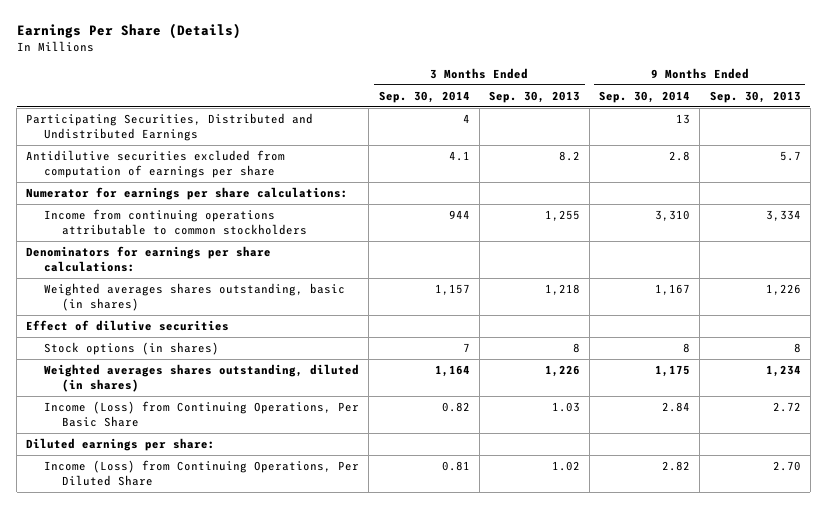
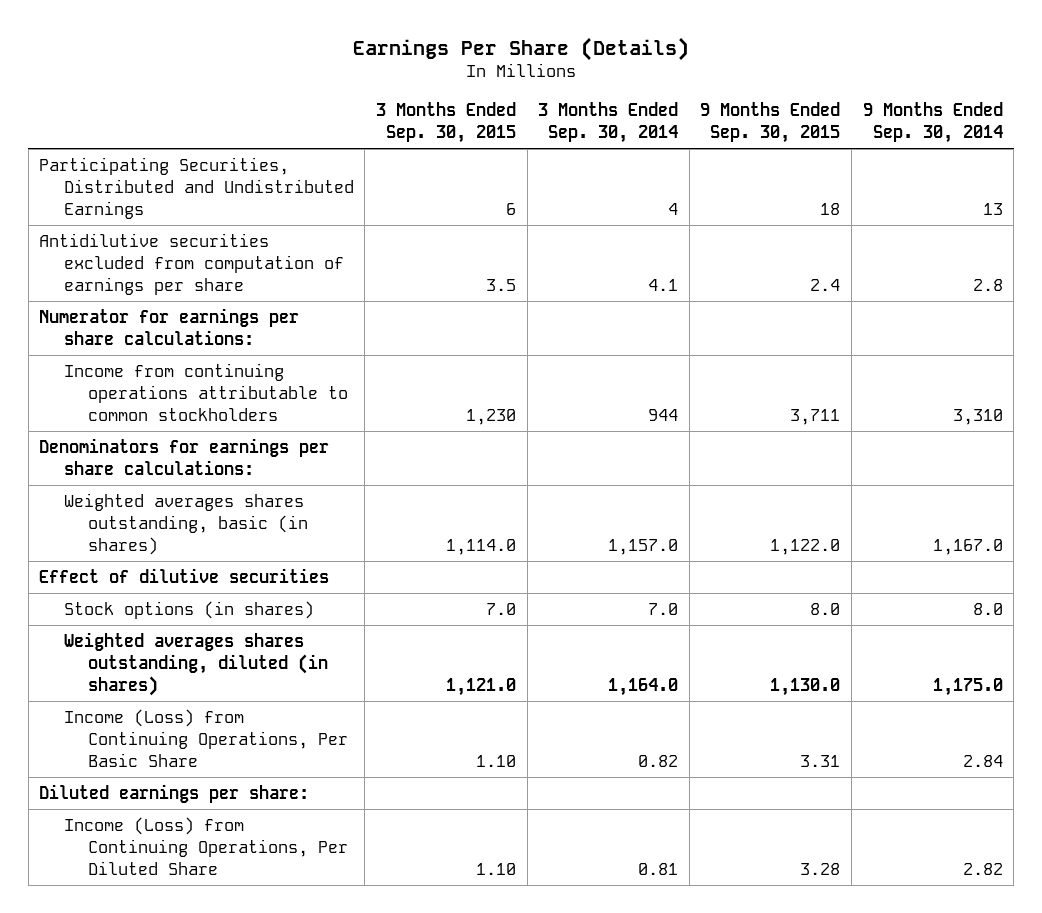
[488,90,580,103] Sep. 30, 2013 -> none
[709,90,801,103] Sep. 30, 2013 -> none
none -> [375,102,516,144] 3 Months Ended Sep. 30, 2015
none -> [700,102,841,144] 9 Months Ended Sep. 30, 2015
[434,284,470,296] 1,157 -> [608,538,679,555] 1,157.0
[655,284,691,296] 1,167 -> [932,538,1003,555] 1,167.0
[462,343,470,353] 7 -> [648,602,679,615] 7.0
[683,343,691,354] 8 -> [972,602,1003,615] 8.0
[434,365,470,378] 1,164 -> [608,677,679,696] 1,164.0
[655,365,691,378] 1,175 -> [932,677,1003,696] 1,175.0

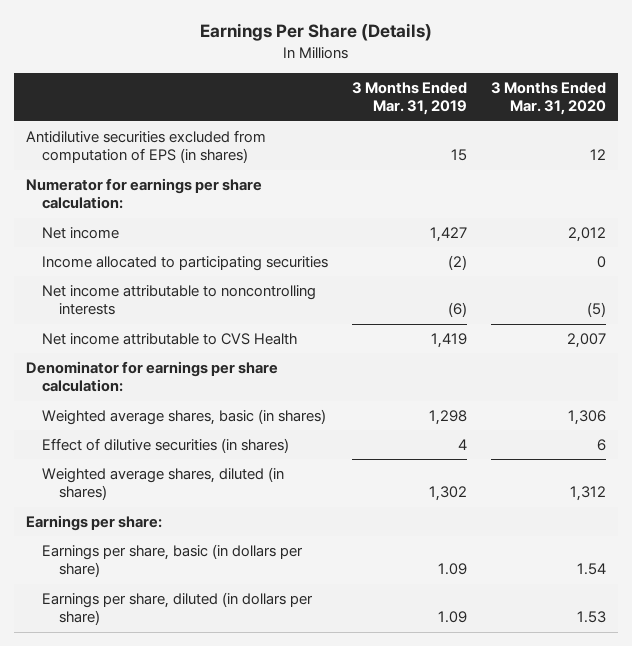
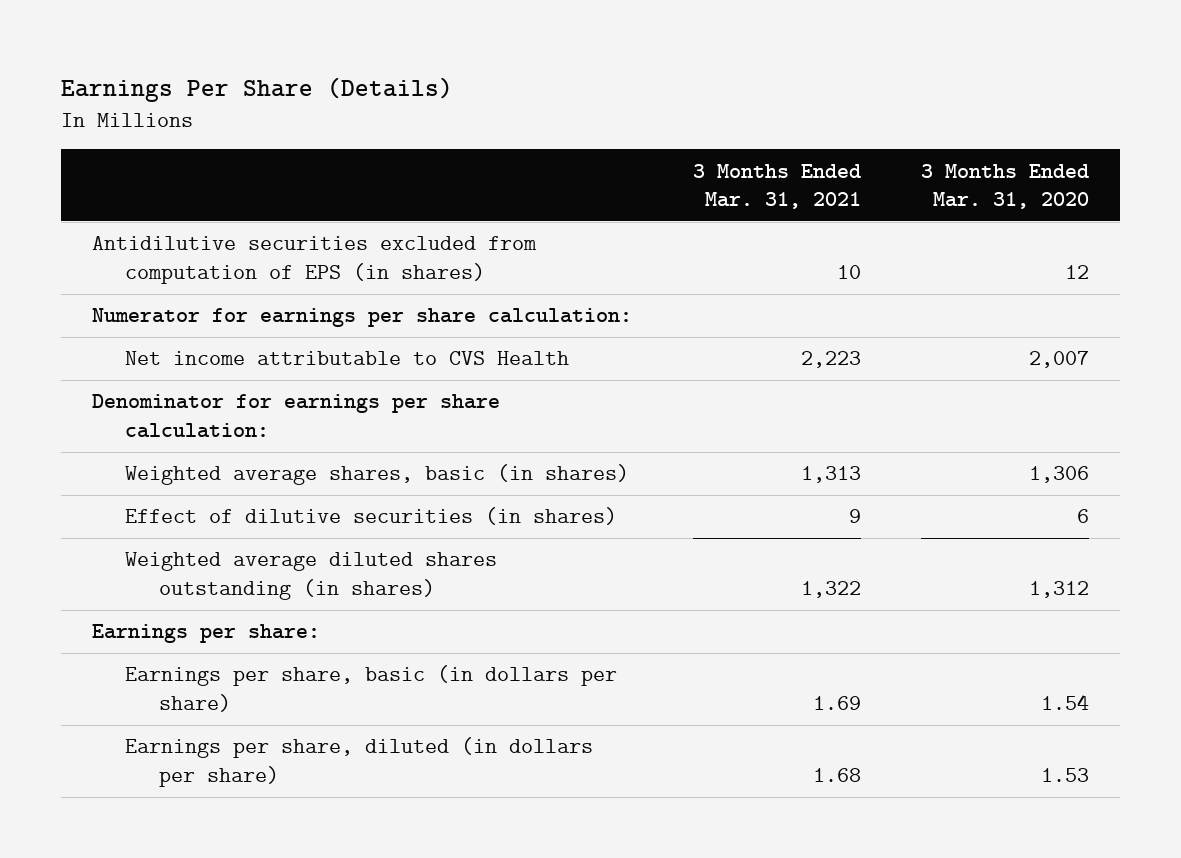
[352,81,468,116] 3 Months Ended Mar. 31, 2019 -> none
none -> [692,163,861,210] 3 Months Ended Mar. 31, 2021
[42,226,120,239] Net income -> none
[42,255,329,271] Income allocated to participating securities -> none
[42,284,317,316] Net income attributable to noncontrolling interests -> none
[42,466,285,501] Weighted average shares, diluted (in shares) -> [125,552,498,600] Weighted average diluted shares outstanding (in shares)

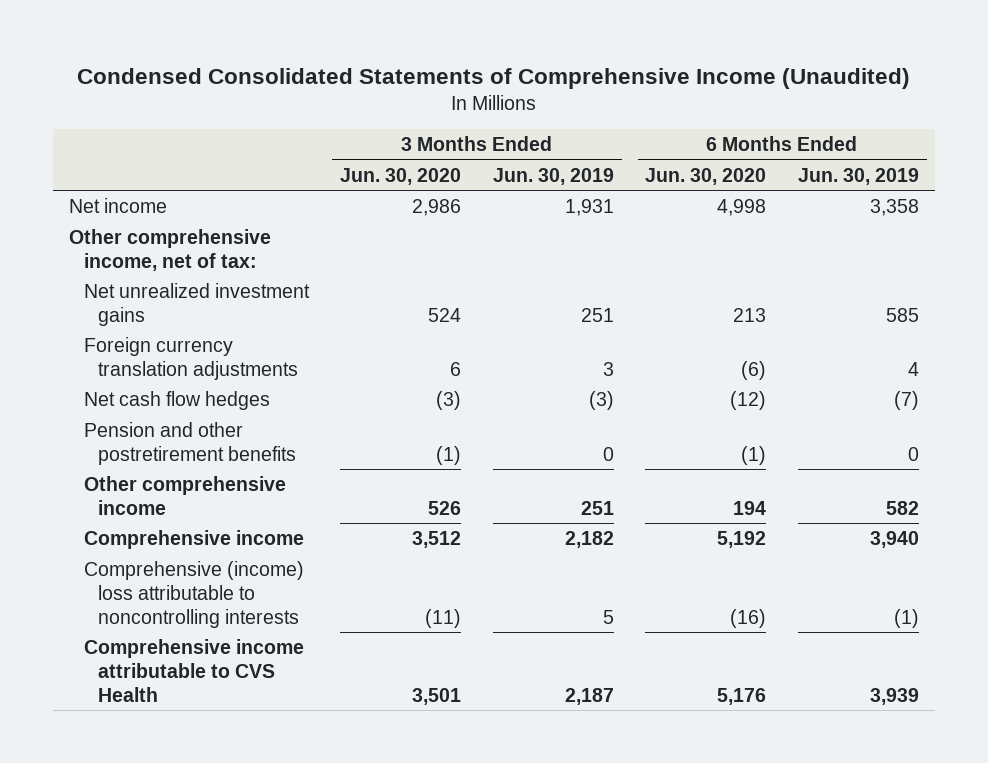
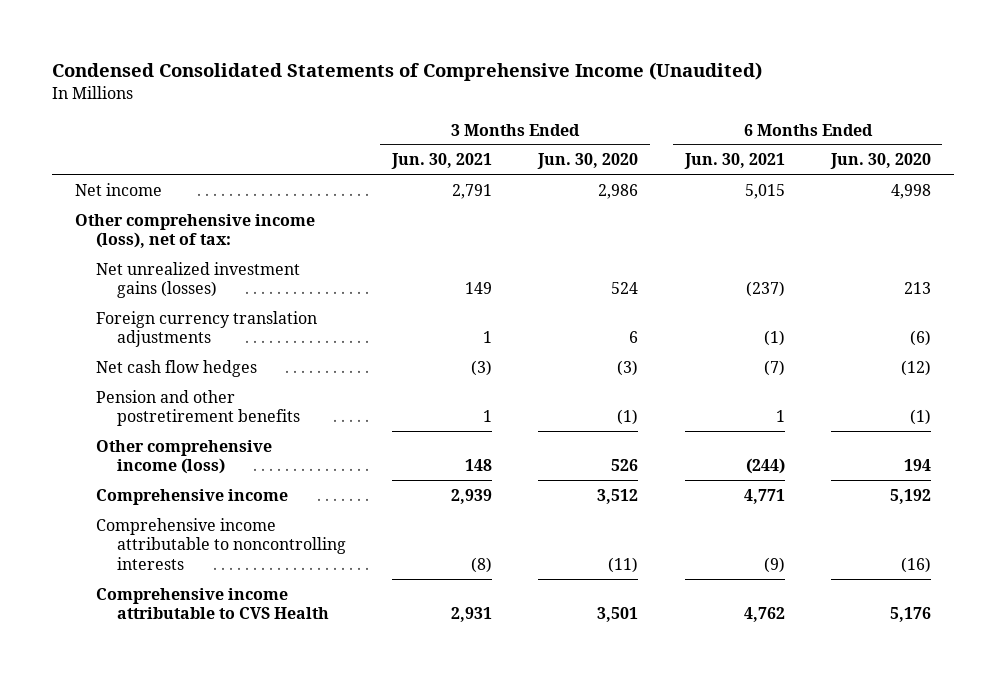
[492,167,614,185] Jun. 30, 2019 -> none
[798,167,920,185] Jun. 30, 2019 -> none
none -> [390,153,492,170] Jun. 30, 2021
none -> [683,153,785,170] Jun. 30, 2021
[69,228,272,271] Other comprehensive income, net of tax: -> [74,213,315,249] Other comprehensive income (loss), net of tax:
[83,282,310,326] Net unrealized investment gains -> [95,261,300,299] Net unrealized investment gains (losses)
[83,475,286,515] Other comprehensive income -> [95,439,272,475] Other comprehensive income (loss)
[83,560,304,628] Comprehensive (income) loss attributable to noncontrolling interests -> [95,517,346,570] Comprehensive income attributable to noncontrolling interests

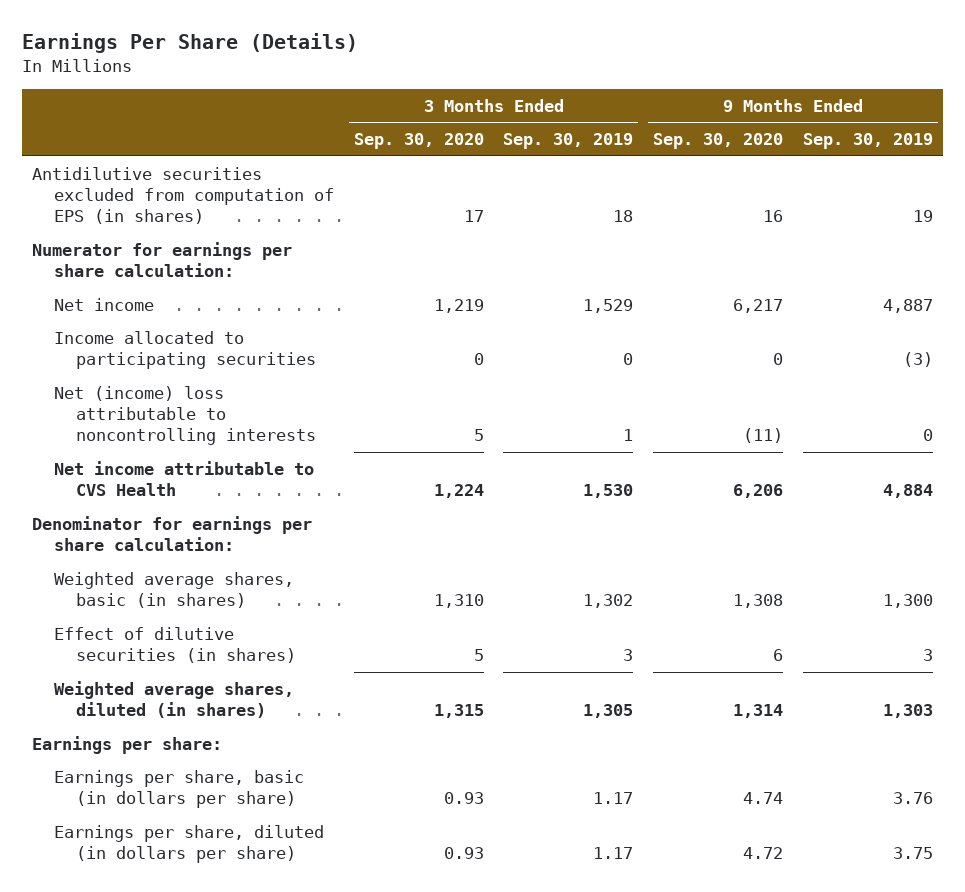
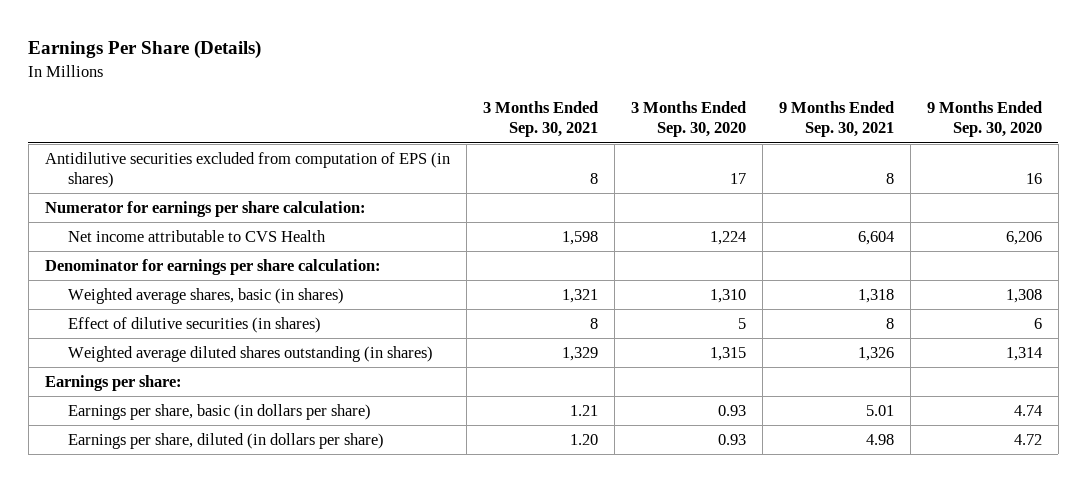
[503,133,634,150] Sep. 30, 2019 -> none
[802,133,933,150] Sep. 30, 2019 -> none
none -> [482,101,598,138] 3 Months Ended Sep. 30, 2021
none -> [778,101,894,138] 9 Months Ended Sep. 30, 2021
[54,297,155,311] Net income -> none
[54,330,317,370] Income allocated to participating securities -> none
[54,385,317,446] Net (income) loss attributable to noncontrolling interests -> none
[54,680,295,719] Weighted average shares, diluted (in shares) -> [67,346,433,363] Weighted average diluted shares outstanding (in shares)

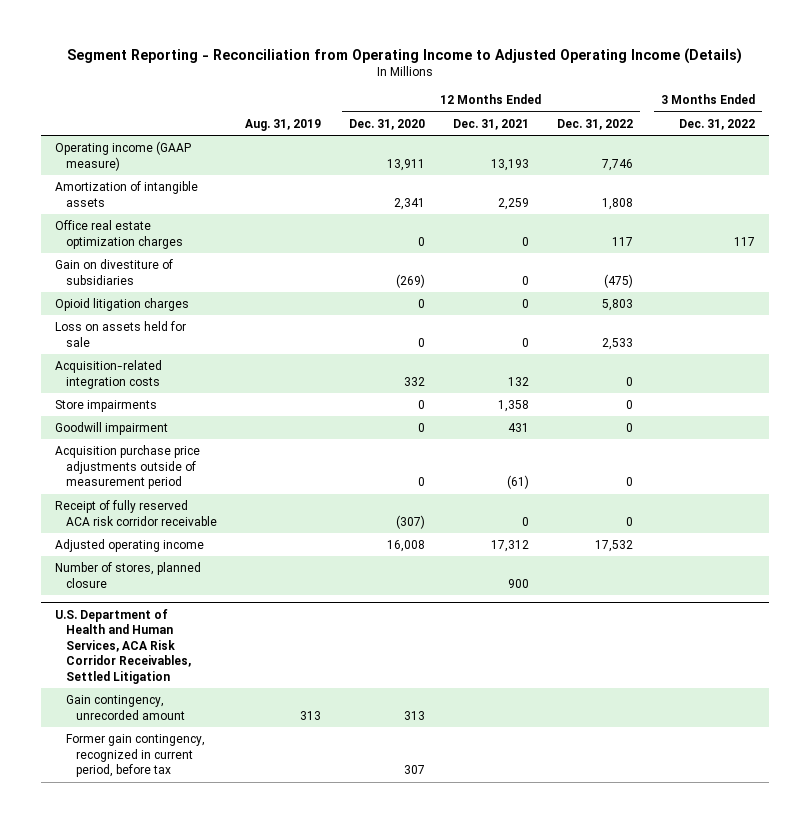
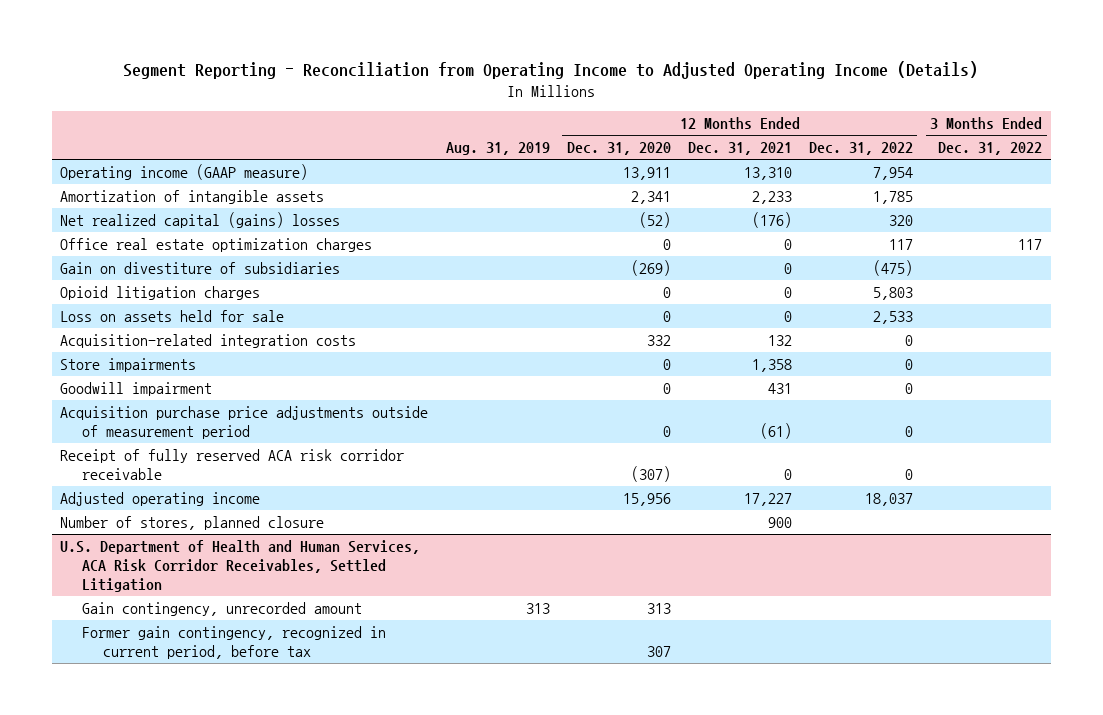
[490,158,529,171] 13,193 -> [743,166,792,180] 13,310
[601,158,633,171] 7,746 -> [873,166,914,180] 7,954
[497,197,529,210] 2,259 -> [751,190,792,204] 2,233
[601,197,633,210] 1,808 -> [873,190,914,204] 1,785
none -> [60,211,341,228] Net realized capital (gains) losses
[386,539,425,552] 16,008 -> [622,492,671,506] 15,956
[490,539,529,552] 17,312 -> [743,492,792,506] 17,227
[594,539,633,552] 17,532 -> [865,492,914,506] 18,037

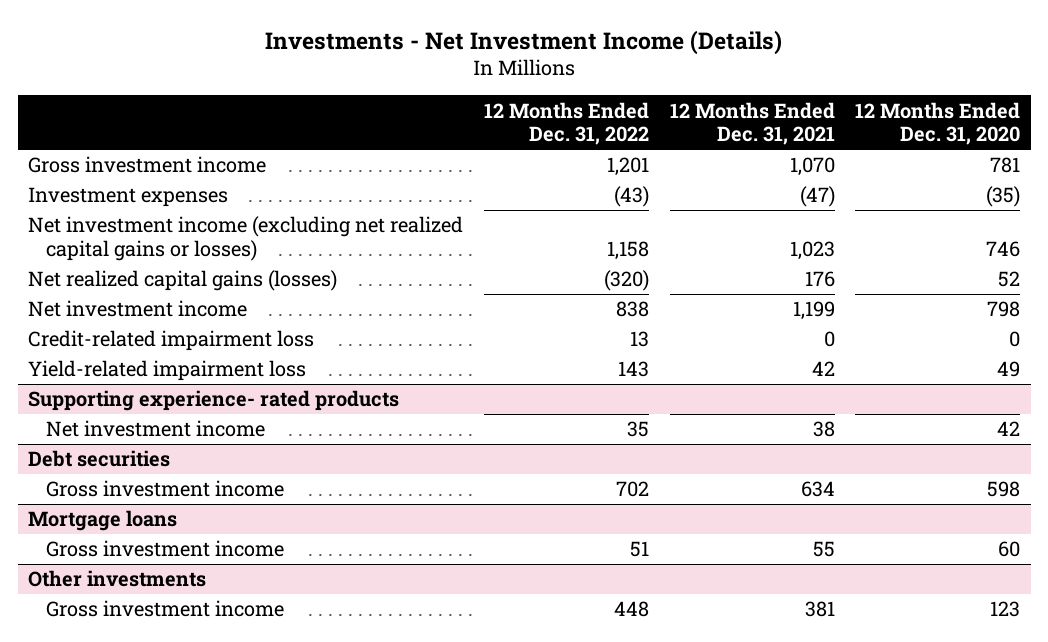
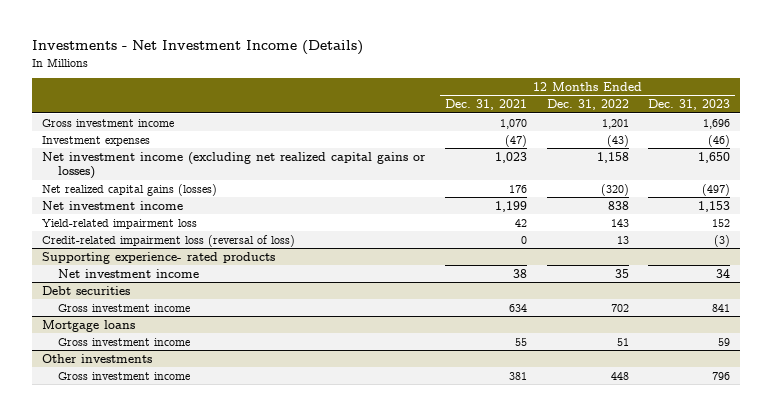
[855,101,1021,146] 12 Months Ended Dec. 31, 2020 -> none
none -> [648,99,731,111] Dec. 31, 2023
[27,330,314,352] Credit-related impairment loss -> none
none -> [41,234,295,247] Credit-related impairment loss (reversal of loss)

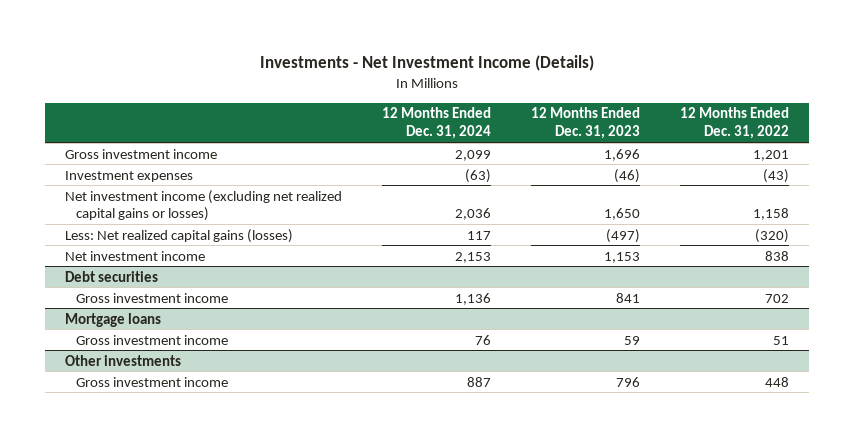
[444,99,527,111] Dec. 31, 2021 -> none
none -> [382,107,492,140] 12 Months Ended Dec. 31, 2024
[41,183,217,196] Net realized capital gains (losses) -> [65,228,294,243] Less: Net realized capital gains (losses)
[41,218,197,229] Yield-related impairment loss -> none
[41,234,295,247] Credit-related impairment loss (reversal of loss) -> none
[41,251,275,264] Supporting experience- rated products -> none
[57,268,199,278] Net investment income -> none

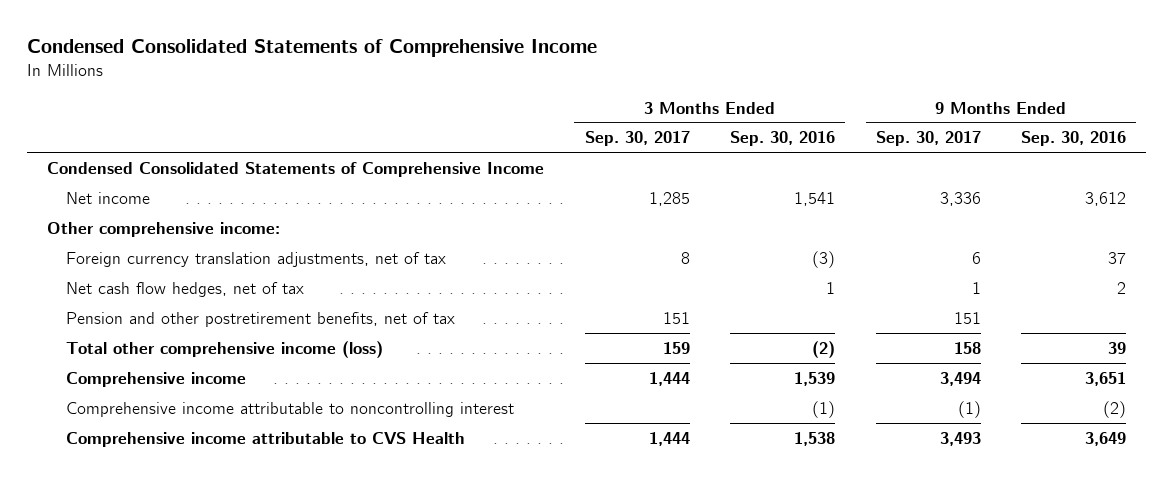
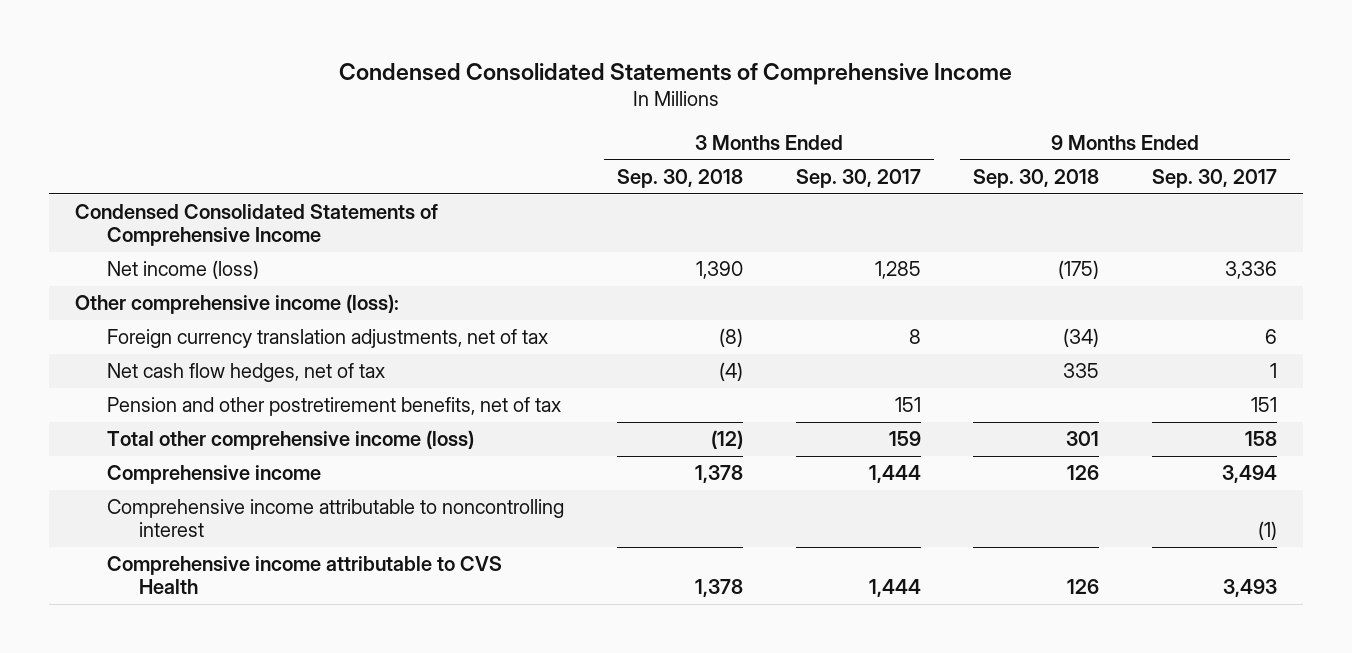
[730,131,836,147] Sep. 30, 2016 -> none
[1021,131,1127,147] Sep. 30, 2016 -> none
none -> [616,169,743,189] Sep. 30, 2018
none -> [973,169,1100,189] Sep. 30, 2018
[66,191,151,204] Net income -> [106,260,259,280] Net income (loss)
[47,221,281,237] Other comprehensive income: -> [75,294,400,315] Other comprehensive income (loss):

